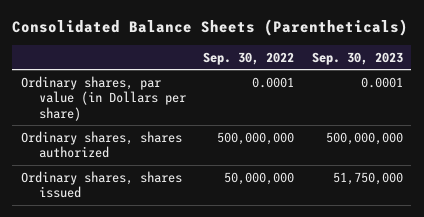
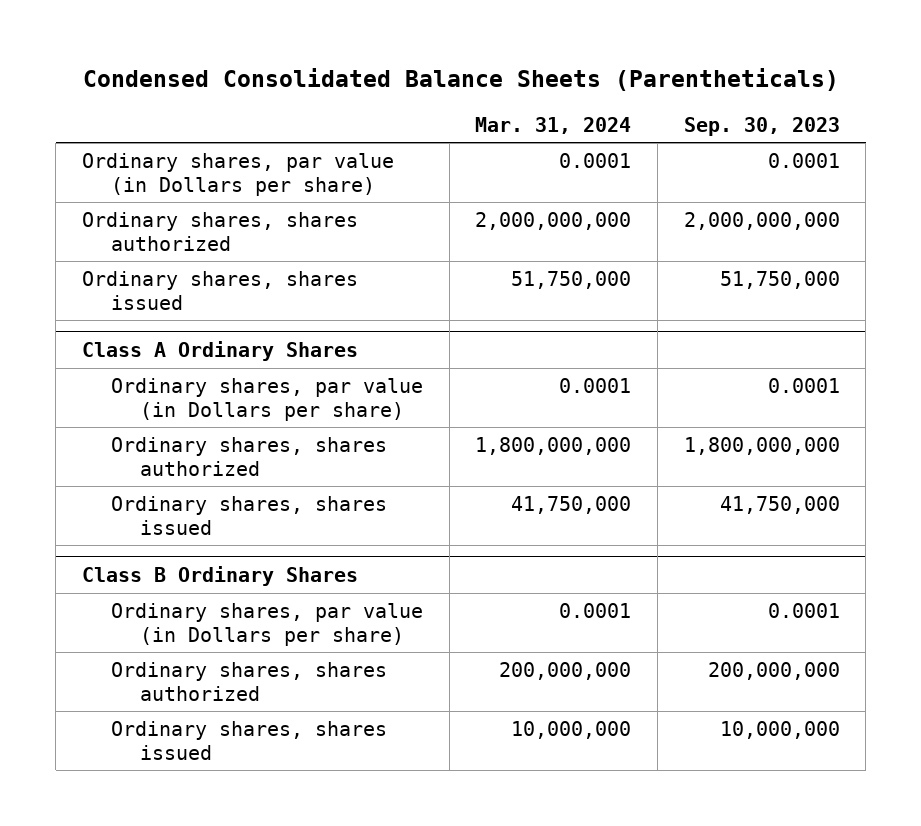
[12,19,409,37] Consolidated Balance Sheets (Parentheticals) -> [82,67,839,91] Condensed Consolidated Balance Sheets (Parentheticals)
[203,51,295,65] Sep. 30, 2022 -> none
none -> [475,116,632,134] Mar. 31, 2024
[325,131,403,145] 500,000,000 -> [683,212,840,231] 2,000,000,000
none -> [81,341,358,362] Class A Ordinary Shares
none -> [110,378,423,421] Ordinary shares, par value (in Dollars per share)
none -> [110,437,387,476] Ordinary shares, shares authorized
none -> [110,496,387,535] Ordinary shares, shares issued
none -> [81,566,358,587] Class B Ordinary Shares
none -> [110,603,423,646] Ordinary shares, par value (in Dollars per share)
none -> [110,662,387,701] Ordinary shares, shares authorized
none -> [110,721,387,760] Ordinary shares, shares issued

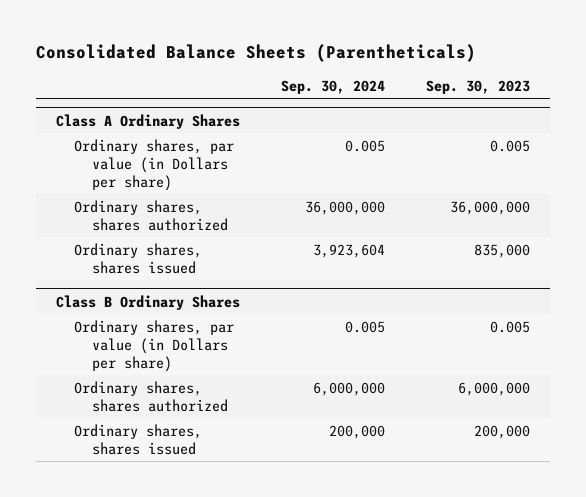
[82,67,839,91] Condensed Consolidated Balance Sheets (Parentheticals) -> [35,44,476,63] Consolidated Balance Sheets (Parentheticals)
[475,116,632,134] Mar. 31, 2024 -> none
none -> [280,79,385,94] Sep. 30, 2024
[81,153,394,196] Ordinary shares, par value (in Dollars per share) -> none
[81,212,358,251] Ordinary shares, shares authorized -> none
[81,271,358,310] Ordinary shares, shares issued -> none
[767,378,840,394] 0.0001 -> [489,139,530,152] 0.005
[683,437,840,456] 1,800,000,000 -> [449,200,530,215] 36,000,000
[719,496,840,515] 41,750,000 -> [473,243,530,258] 835,000
[767,603,840,619] 0.0001 -> [489,320,530,333] 0.005
[707,662,840,681] 200,000,000 -> [457,381,530,396] 6,000,000
[719,721,840,740] 10,000,000 -> [473,424,530,439] 200,000

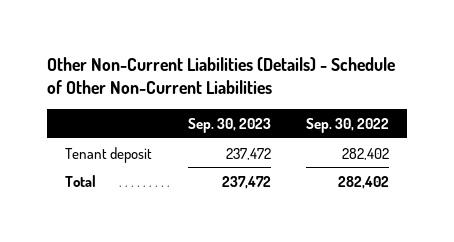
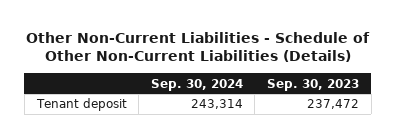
[47,56,396,95] Other Non-Current Liabilities (Details) - Schedule of Other Non-Current Liabilities -> [25,31,370,63] Other Non-Current Liabilities - Schedule of Other Non-Current Liabilities (Details)
[306,118,390,134] Sep. 30, 2022 -> none
none -> [150,78,243,91] Sep. 30, 2024
[65,174,97,187] Total -> none

